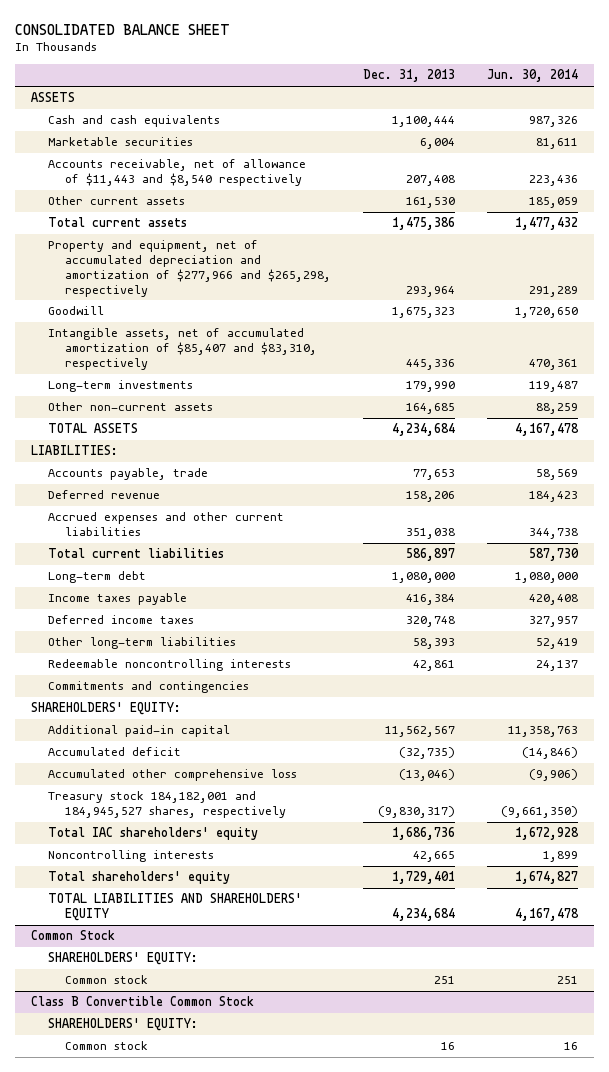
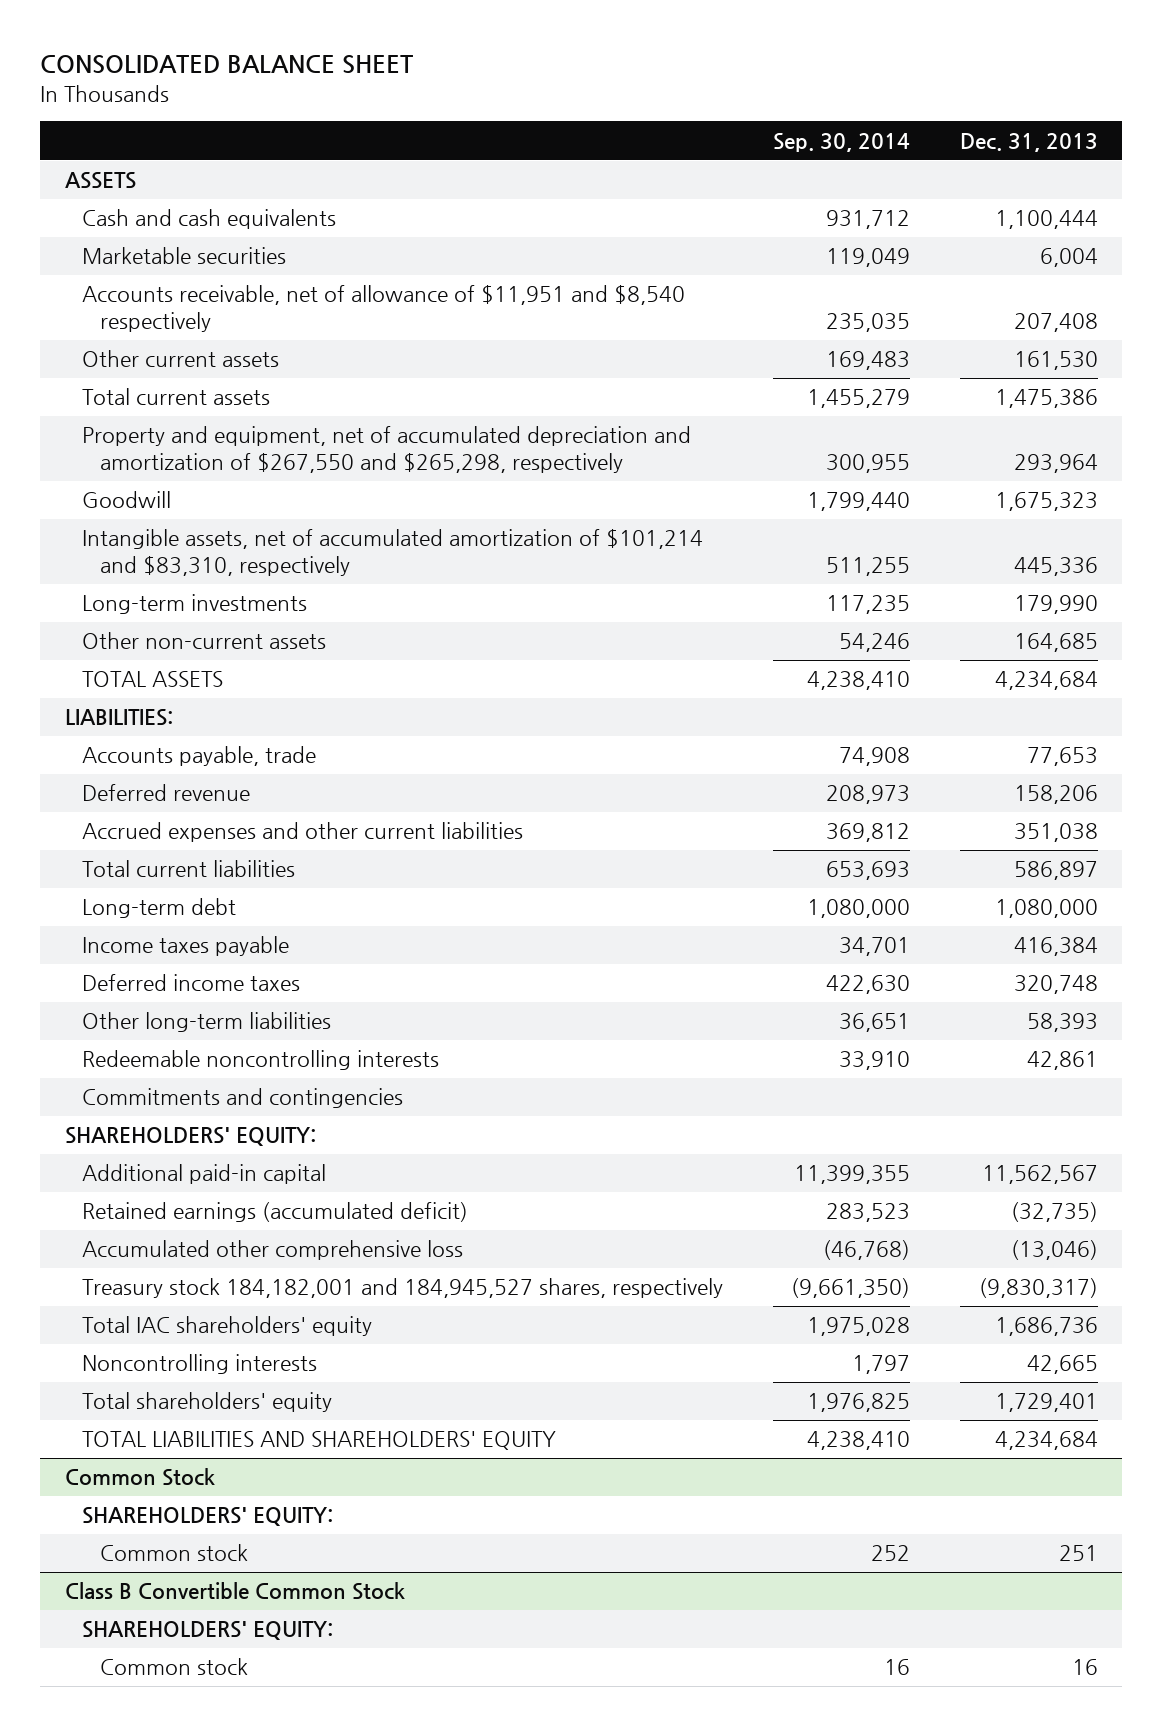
[487,69,579,83] Jun. 30, 2014 -> none
none -> [773,132,911,152] Sep. 30, 2014
[48,159,307,187] Accounts receivable, net of allowance of $11,443 and $8,540 respectively -> [82,285,686,333] Accounts receivable, net of allowance of $11,951 and $8,540 respectively
[48,240,332,297] Property and equipment, net of accumulated depreciation and amortization of $277,966 and $265,298, respectively -> [82,426,692,474] Property and equipment, net of accumulated depreciation and amortization of $267,550 and $265,298, respectively
[48,328,318,370] Intangible assets, net of accumulated amortization of $85,407 and $83,310, respectively -> [82,529,704,577] Intangible assets, net of accumulated amortization of $101,214 and $83,310, respectively
[48,747,182,757] Accumulated deficit -> [82,1202,469,1223] Retained earnings (accumulated deficit)

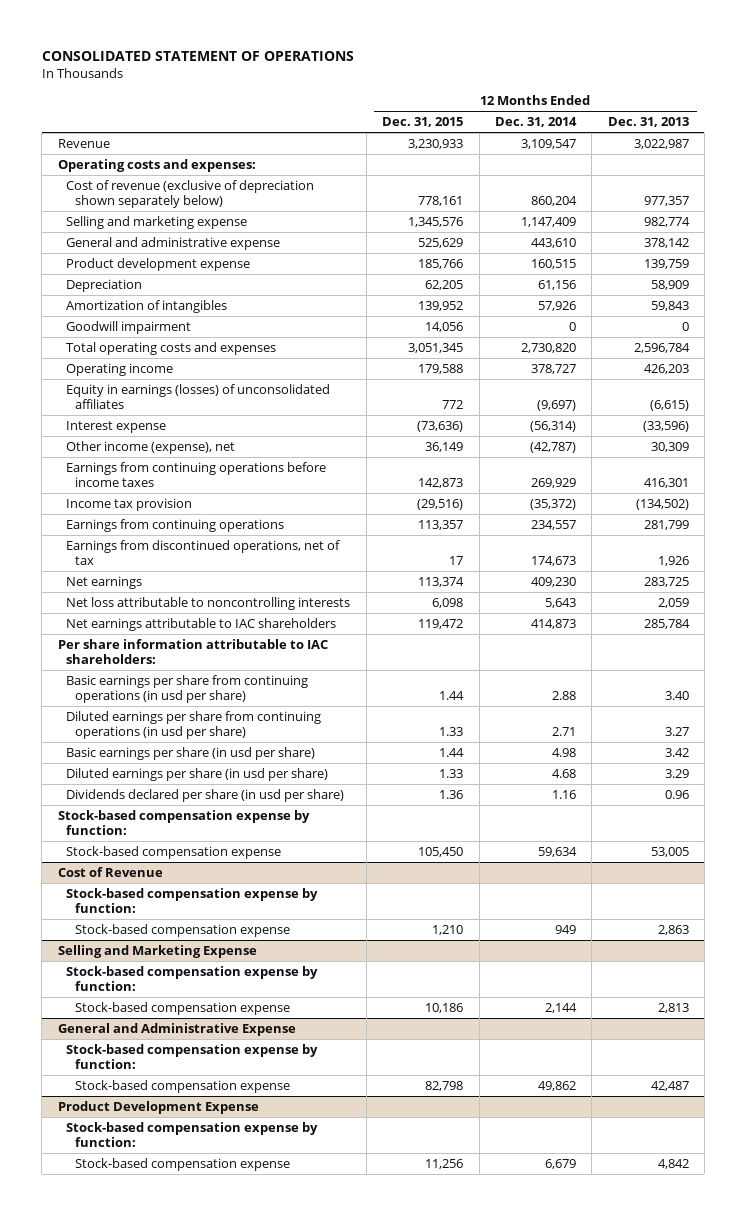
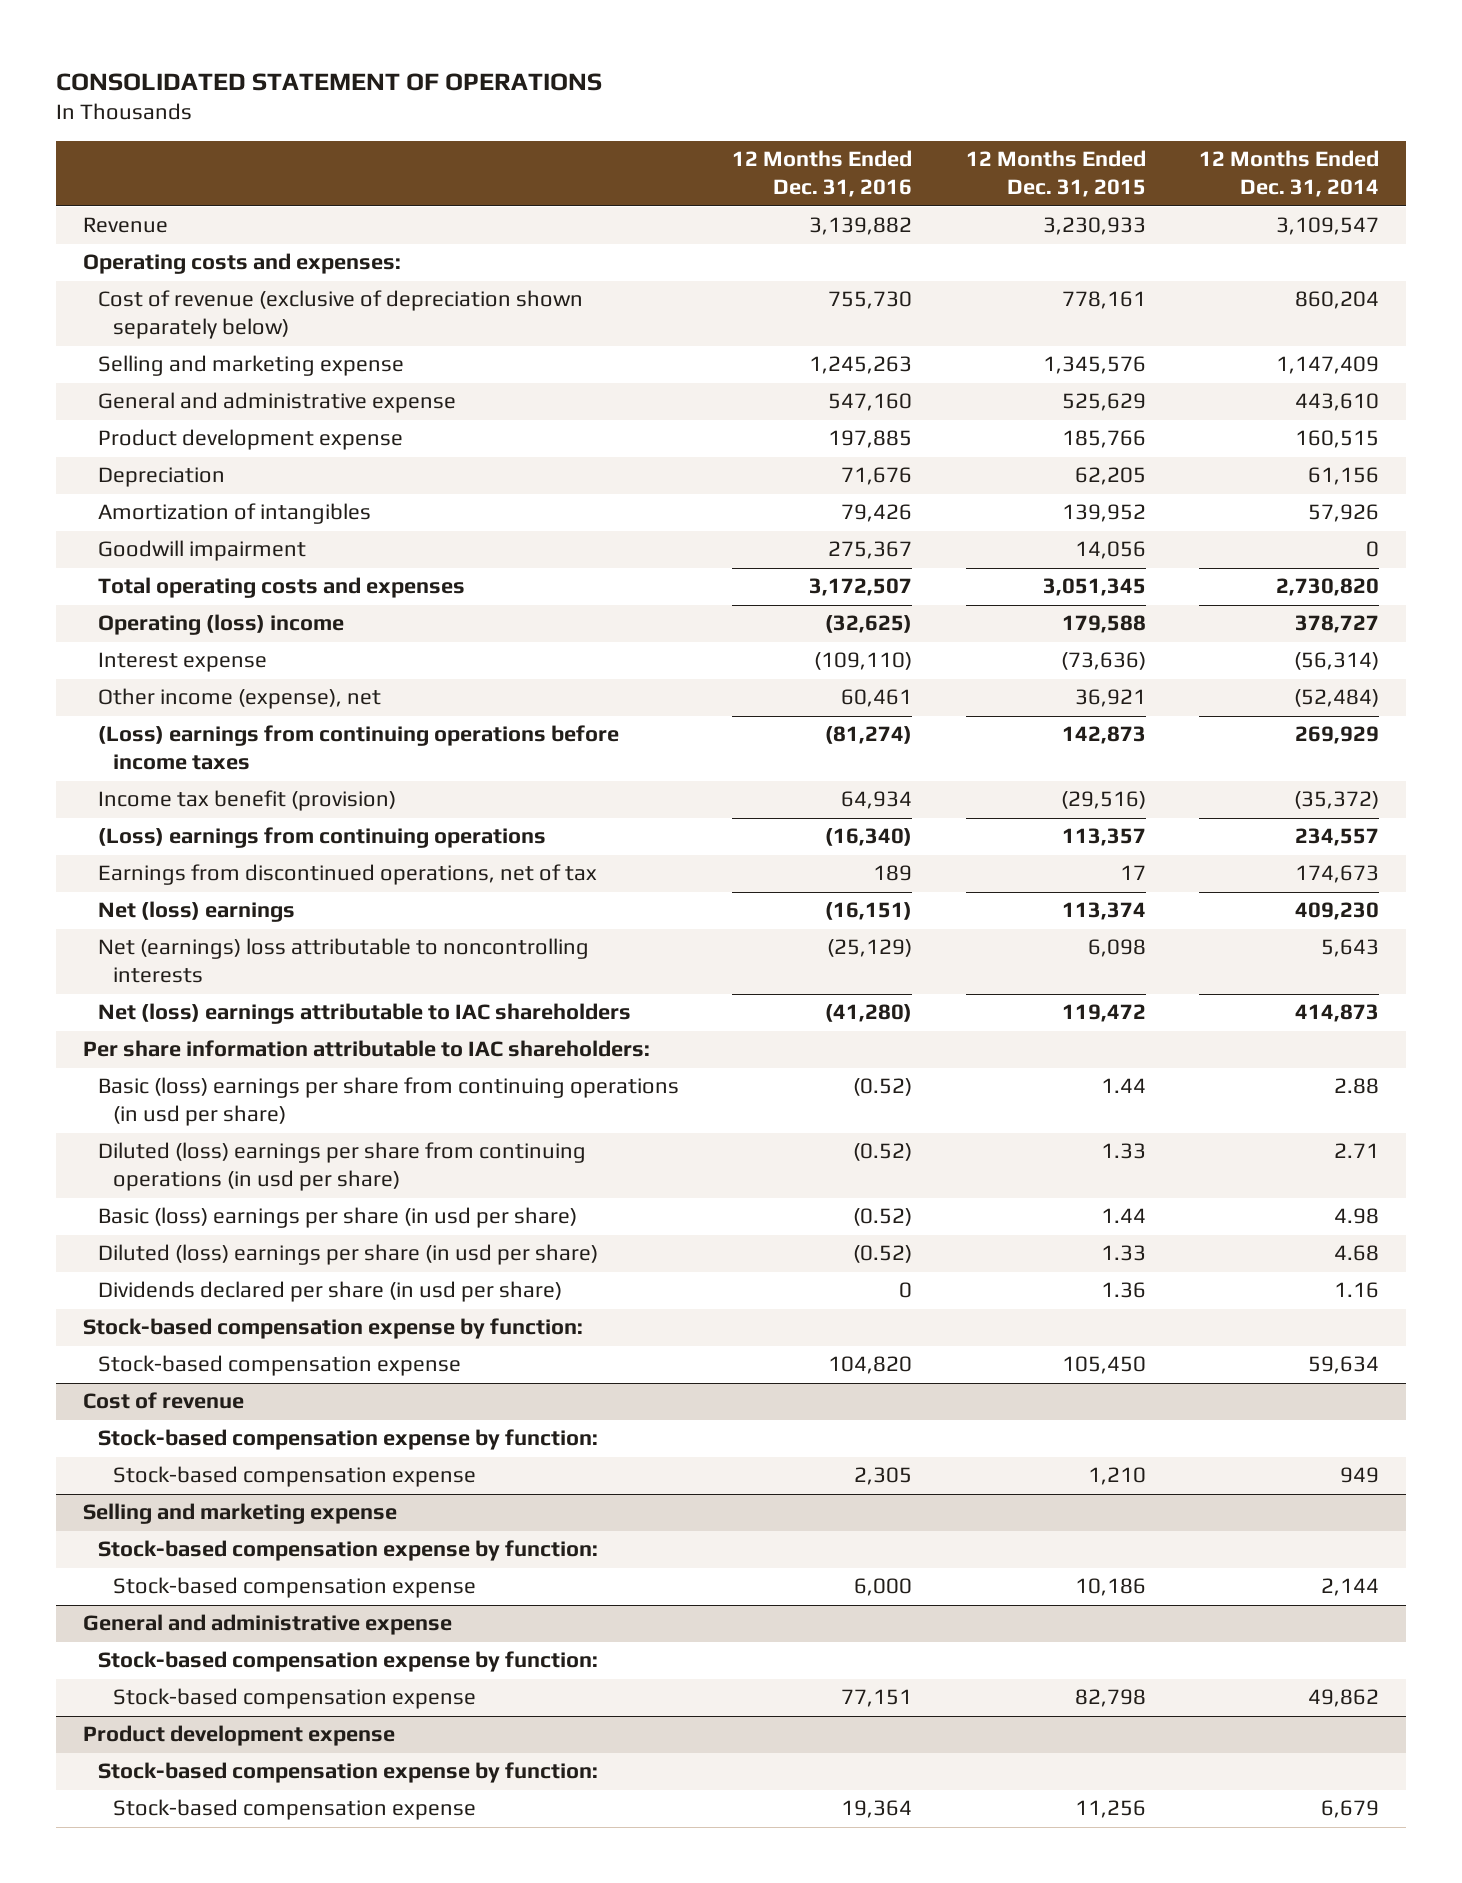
[607,117,689,128] Dec. 31, 2013 -> none
none -> [732,150,913,198] 12 Months Ended Dec. 31, 2016
[66,383,331,410] Equity in earnings (losses) of unconsolidated affiliates -> none
[66,362,174,376] Operating income -> [98,614,345,636] Operating (loss) income
[425,441,464,452] 36,149 -> [1074,689,1146,708] 36,921
[529,441,576,453] (42,787) -> [1294,689,1380,708] (52,484)
[66,461,327,488] Earnings from continuing operations before income taxes -> [98,725,620,771] (Loss) earnings from continuing operations before income taxes
[66,497,193,511] Income tax provision -> [98,790,397,812] Income tax benefit (provision)
[66,518,285,532] Earnings from continuing operations -> [98,827,547,849] (Loss) earnings from continuing operations
[66,575,143,589] Net earnings -> [98,901,296,923] Net (loss) earnings
[66,596,351,610] Net loss attributable to noncontrolling interests -> [98,938,590,984] Net (earnings) loss attributable to noncontrolling interests
[66,617,337,631] Net earnings attributable to IAC shareholders -> [98,1003,632,1025] Net (loss) earnings attributable to IAC shareholders
[66,674,309,704] Basic earnings per share from continuing operations (in usd per share) -> [98,1077,680,1127] Basic (loss) earnings per share from continuing operations (in usd per share)
[66,710,322,740] Diluted earnings per share from continuing operations (in usd per share) -> [98,1142,587,1192] Diluted (loss) earnings per share from continuing operations (in usd per share)
[66,746,316,760] Basic earnings per share (in usd per share) -> [98,1207,578,1229] Basic (loss) earnings per share (in usd per share)
[66,767,329,781] Diluted earnings per share (in usd per share) -> [98,1244,599,1266] Diluted (loss) earnings per share (in usd per share)
[57,866,163,877] Cost of Revenue -> [82,1392,244,1410] Cost of revenue
[57,944,257,958] Selling and Marketing Expense -> [82,1503,397,1525] Selling and marketing expense
[57,1022,296,1036] General and Administrative Expense -> [82,1614,452,1636] General and administrative expense
[57,1100,259,1114] Product Development Expense -> [82,1725,395,1747] Product development expense

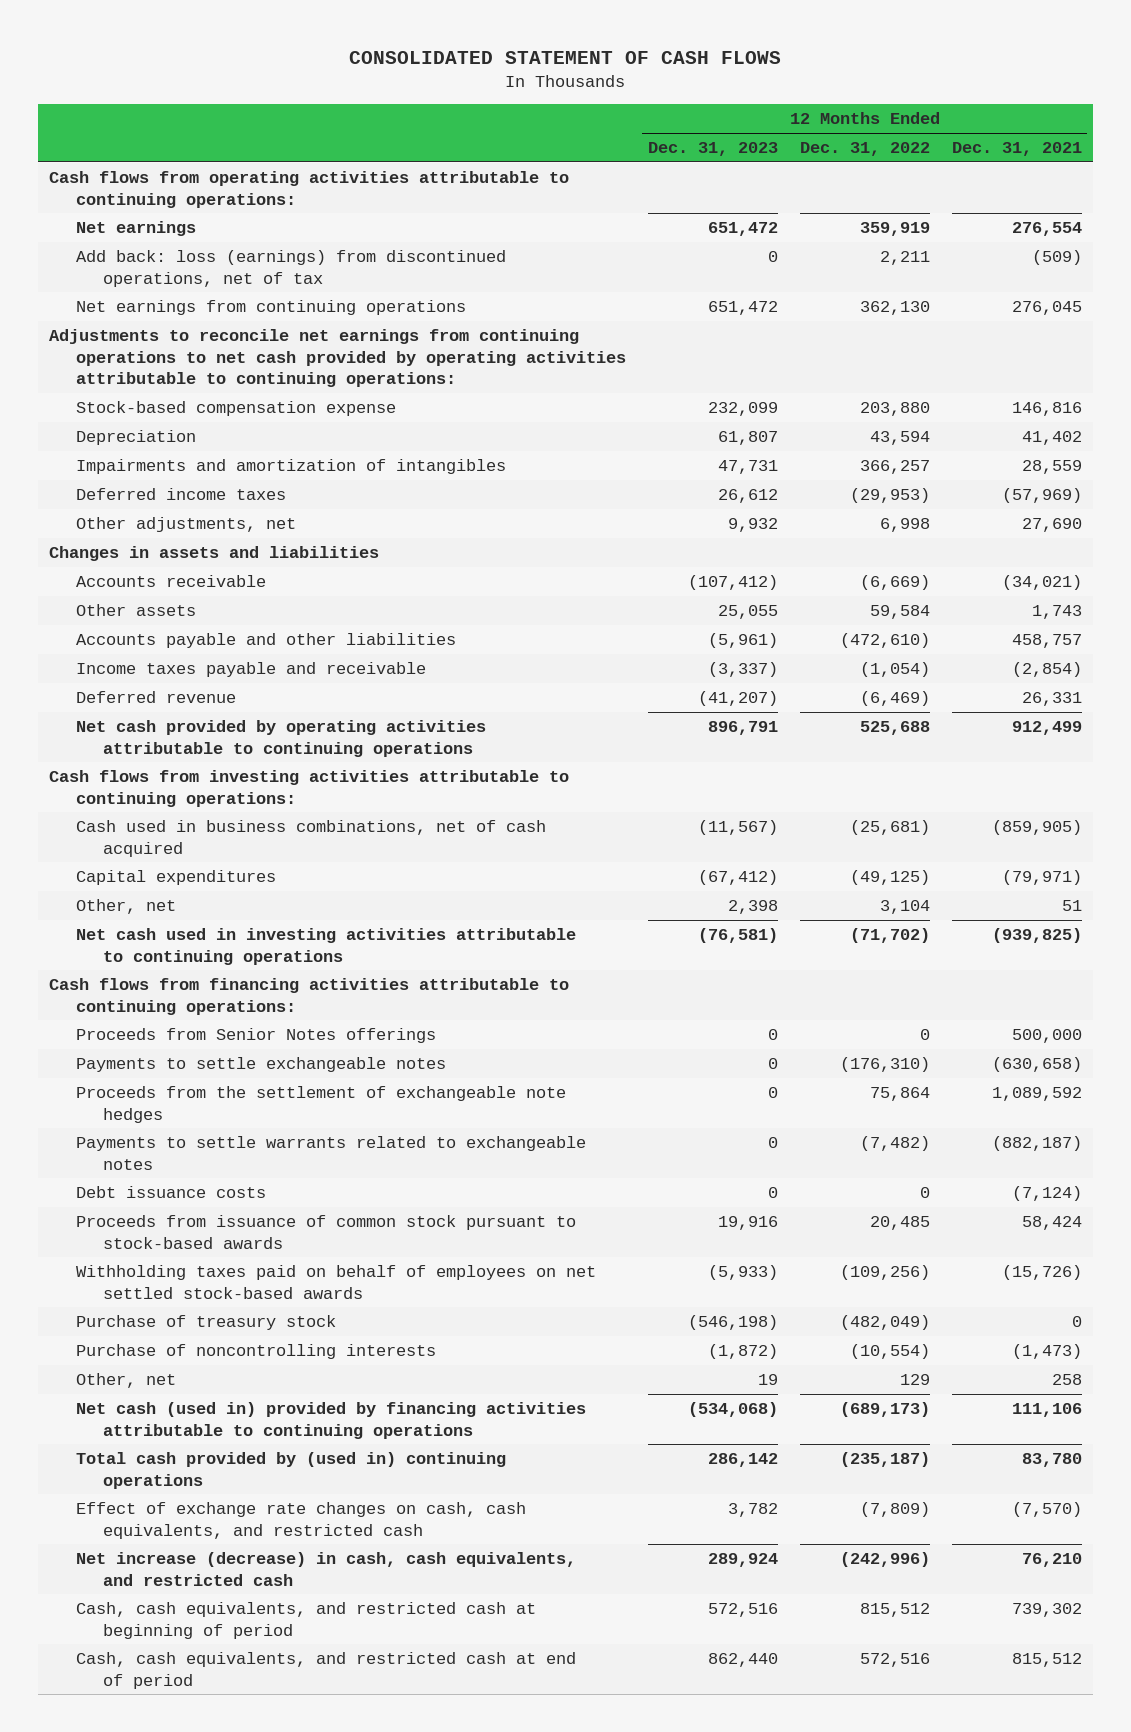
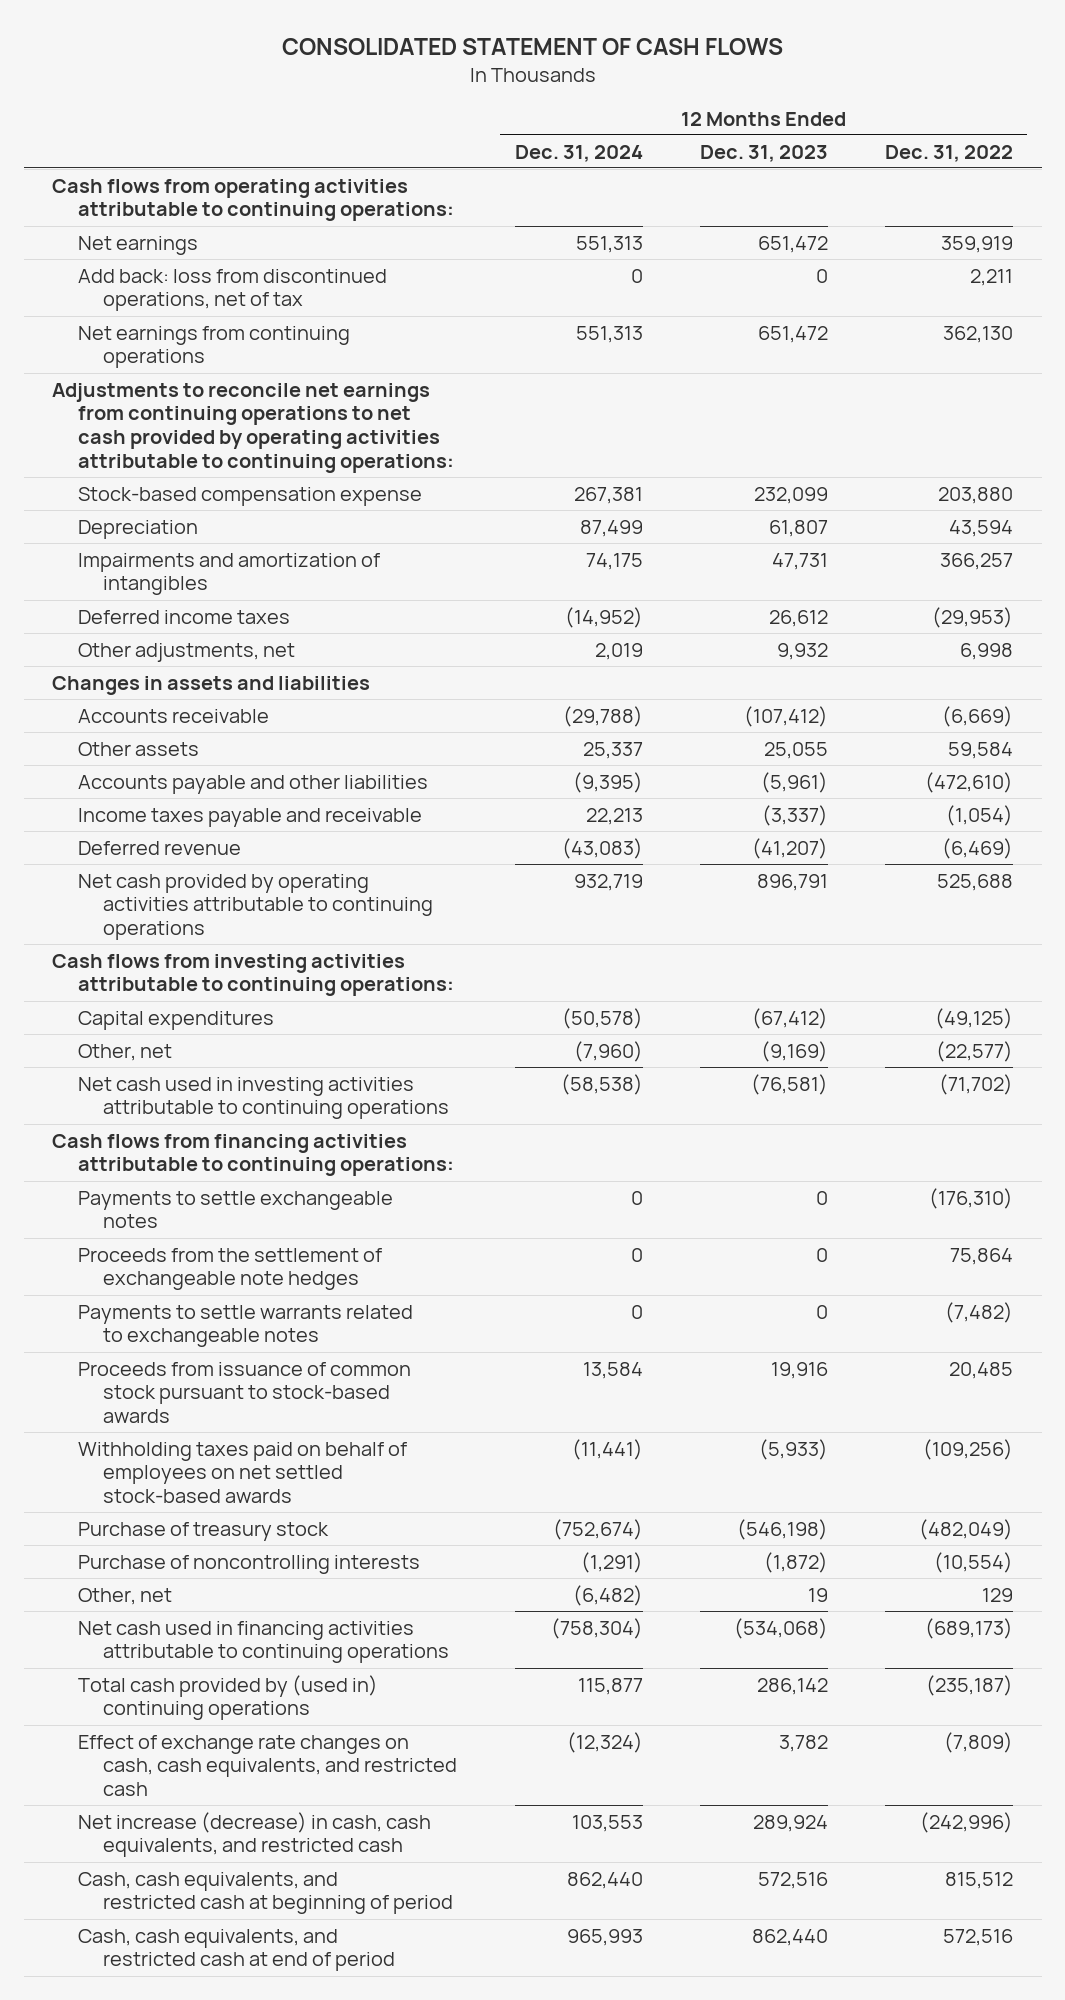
[951,142,1082,157] Dec. 31, 2021 -> none
none -> [514,144,643,162] Dec. 31, 2024
[75,250,506,287] Add back: loss (earnings) from discontinued operations, net of tax -> [77,268,387,312] Add back: loss from discontinued operations, net of tax
[75,820,546,857] Cash used in business combinations, net of cash acquired -> none
[727,900,778,915] 2,398 -> [760,1040,828,1062] (9,169)
[879,900,930,915] 3,104 -> [936,1040,1014,1062] (22,577)
[75,1028,436,1044] Proceeds from Senior Notes offerings -> none
[75,1186,266,1199] Debt issuance costs -> none
[75,1402,586,1439] Net cash (used in) provided by financing activities attributable to continuing operations -> [77,1620,450,1664] Net cash used in financing activities attributable to continuing operations

